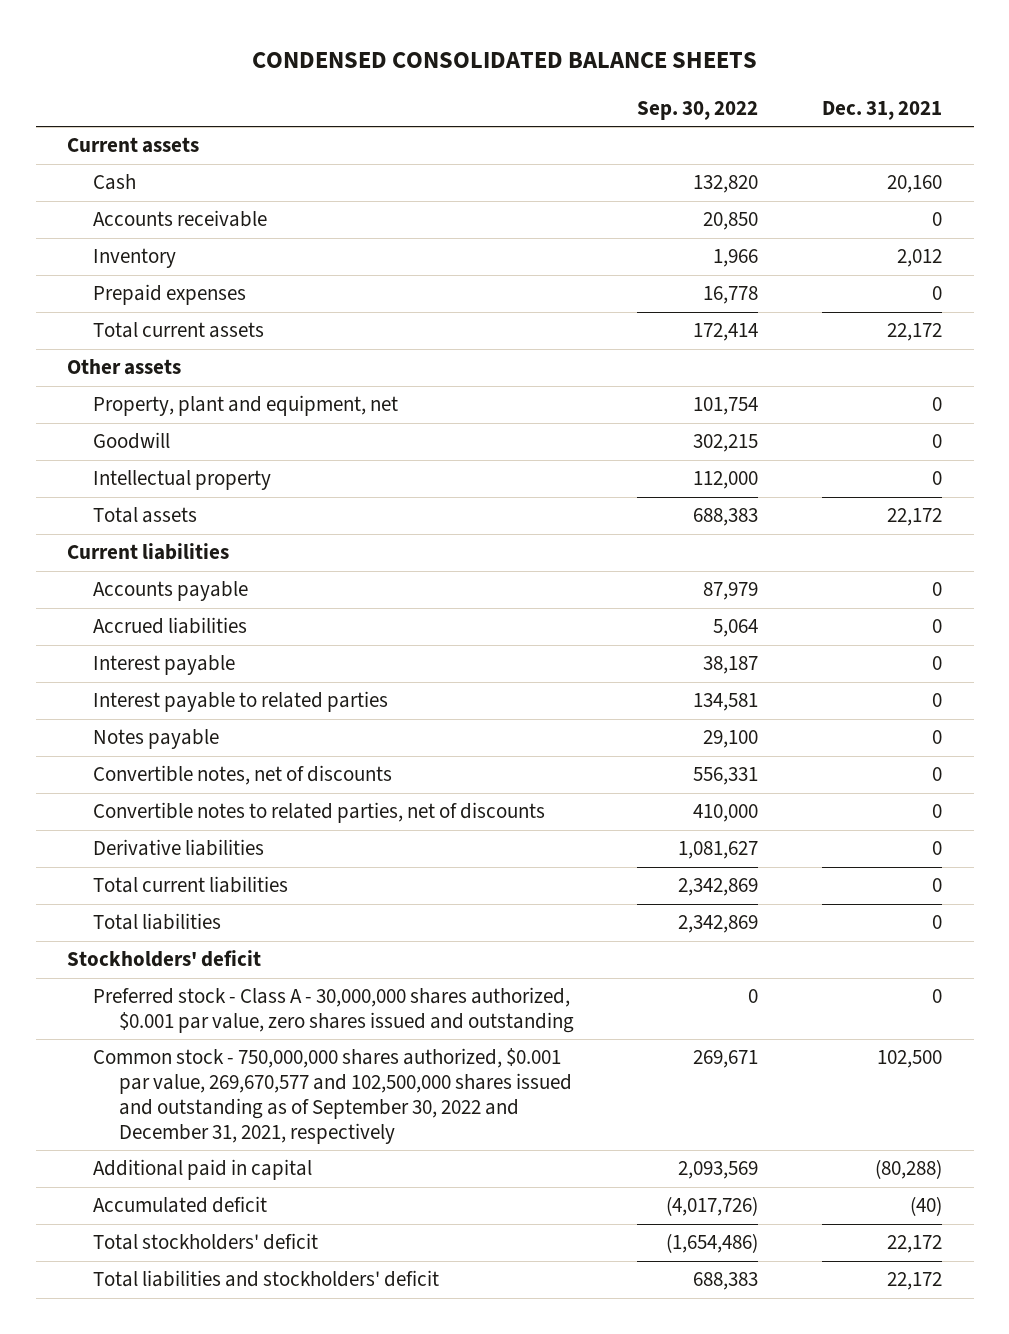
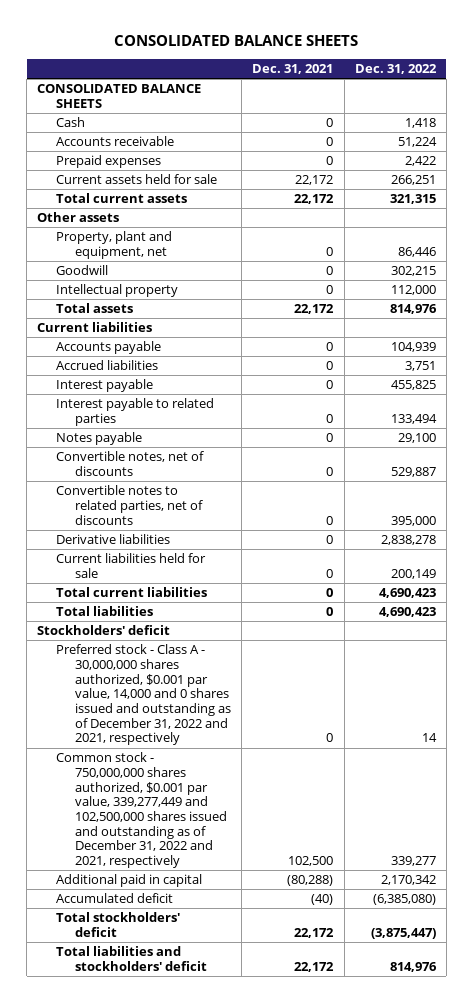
[251,52,757,69] CONDENSED CONSOLIDATED BALANCE SHEETS -> [114,35,359,47] CONSOLIDATED BALANCE SHEETS
[637,100,759,120] Sep. 30, 2022 -> none
none -> [354,64,437,75] Dec. 31, 2022
[67,137,200,154] Current assets -> none
none -> [37,84,202,108] CONSOLIDATED BALANCE SHEETS
[886,175,942,194] 20,160 -> [326,118,334,128] 0
[93,248,177,269] Inventory -> none
none -> [56,174,218,185] Current assets held for sale
none -> [56,553,207,578] Current liabilities held for sale
[93,987,574,1034] Preferred stock - Class A - 30,000,000 shares authorized, $0.001 par value, zero shares issued and outstanding -> [56,644,232,746] Preferred stock - Class A - 30,000,000 shares authorized, $0.001 par value, 14,000 and 0 shares issued and outstanding as of December 31, 2022 and 2021, respectively
[93,1048,572,1145] Common stock - 750,000,000 shares authorized, $0.001 par value, 269,670,577 and 102,500,000 shares issued and outstanding as of September 30, 2022 and December 31, 2021, respectively -> [56,752,228,869] Common stock - 750,000,000 shares authorized, $0.001 par value, 339,277,449 and 102,500,000 shares issued and outstanding as of December 31, 2022 and 2021, respectively

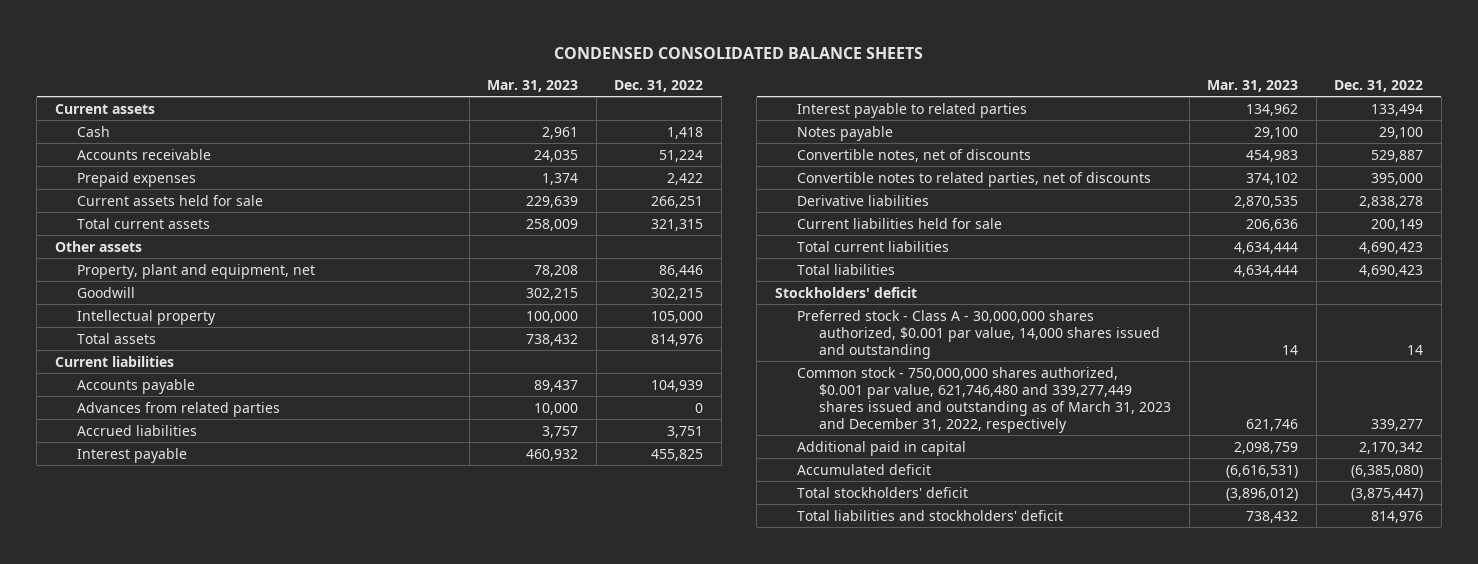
[114,35,359,47] CONSOLIDATED BALANCE SHEETS -> [554,46,924,59] CONDENSED CONSOLIDATED BALANCE SHEETS
[252,64,334,75] Dec. 31, 2021 -> none
none -> [487,79,579,92] Mar. 31, 2023
[37,84,202,108] CONSOLIDATED BALANCE SHEETS -> none
none -> [55,103,156,114] Current assets
[390,285,436,296] 112,000 -> [651,310,704,323] 105,000
none -> [77,401,281,417] Advances from related parties
[56,644,232,746] Preferred stock - Class A - 30,000,000 shares authorized, $0.001 par value, 14,000 and 0 shares issued and outstanding as of December 31, 2022 and 2021, respectively -> [797,309,1161,359] Preferred stock - Class A - 30,000,000 shares authorized, $0.001 par value, 14,000 shares issued and outstanding
[56,752,228,869] Common stock - 750,000,000 shares authorized, $0.001 par value, 339,277,449 and 102,500,000 shares issued and outstanding as of December 31, 2022 and 2021, respectively -> [797,366,1172,433] Common stock - 750,000,000 shares authorized, $0.001 par value, 621,746,480 and 339,277,449 shares issued and outstanding as of March 31, 2023 and December 31, 2022, respectively

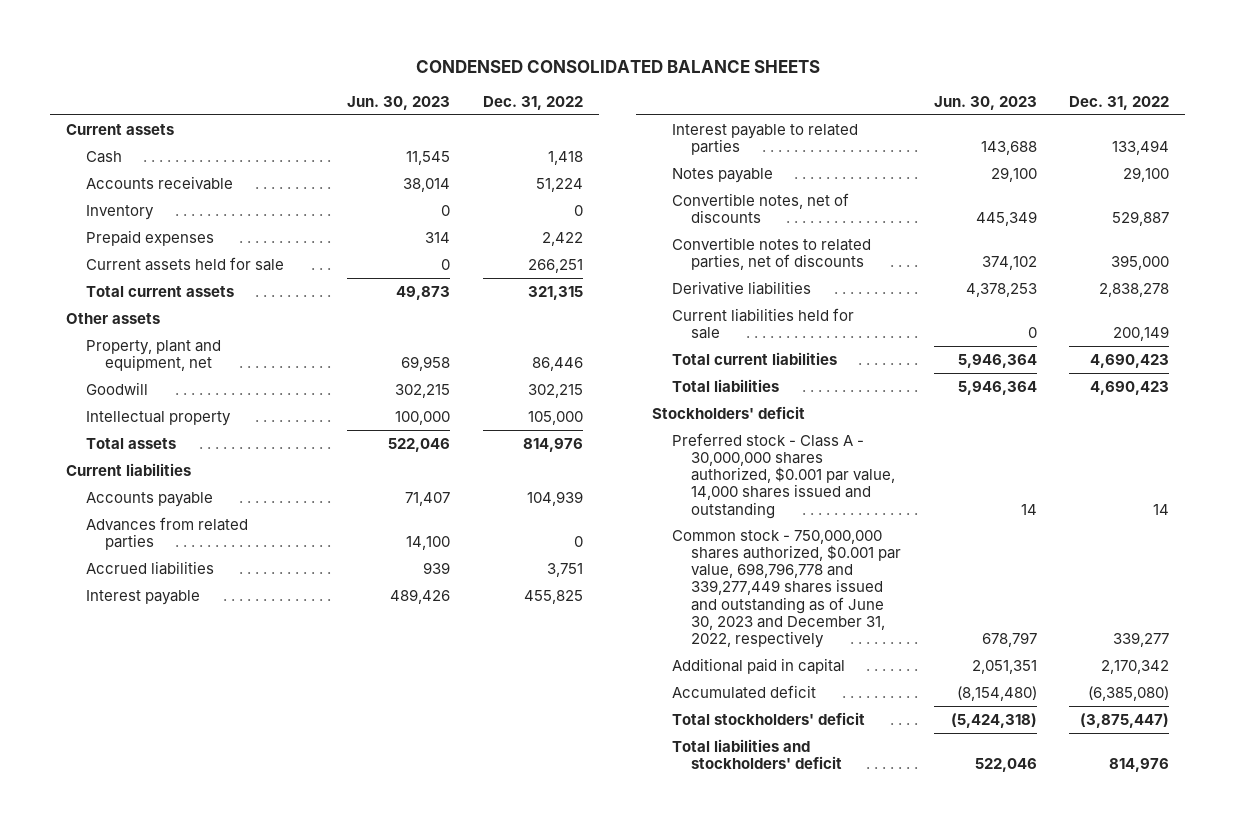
[487,79,579,92] Mar. 31, 2023 -> none
none -> [347,95,451,110] Jun. 30, 2023
none -> [85,204,154,220] Inventory
[797,366,1172,433] Common stock - 750,000,000 shares authorized, $0.001 par value, 621,746,480 and 339,277,449 shares issued and outstanding as of March 31, 2023 and December 31, 2022, respectively -> [671,529,902,649] Common stock - 750,000,000 shares authorized, $0.001 par value, 698,796,778 and 339,277,449 shares issued and outstanding as of June 30, 2023 and December 31, 2022, respectively

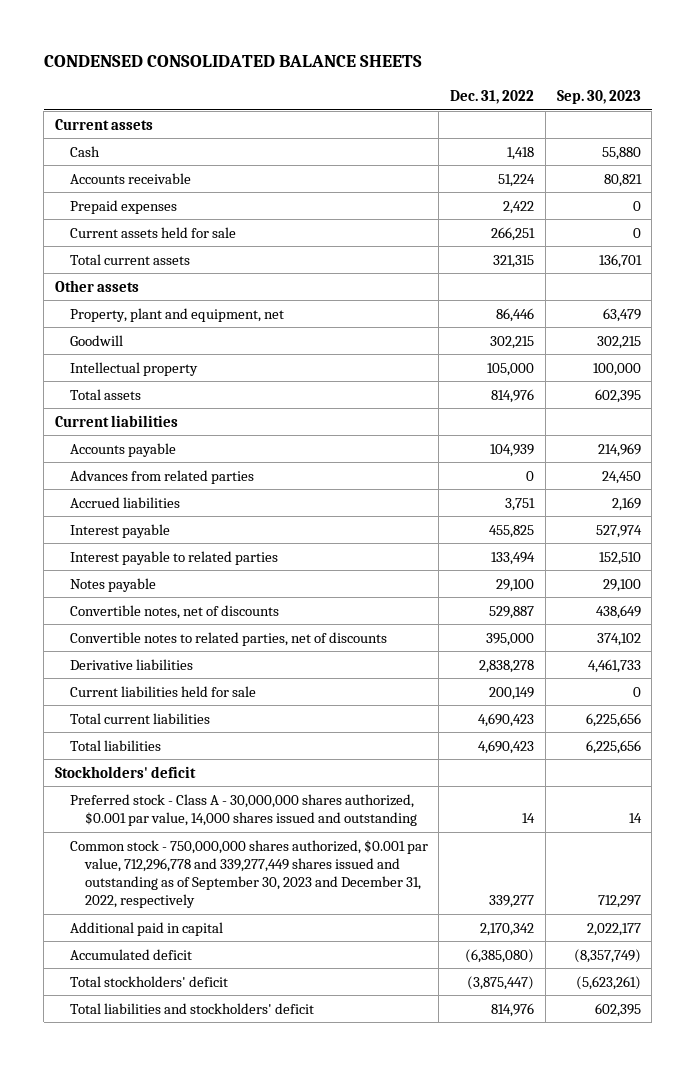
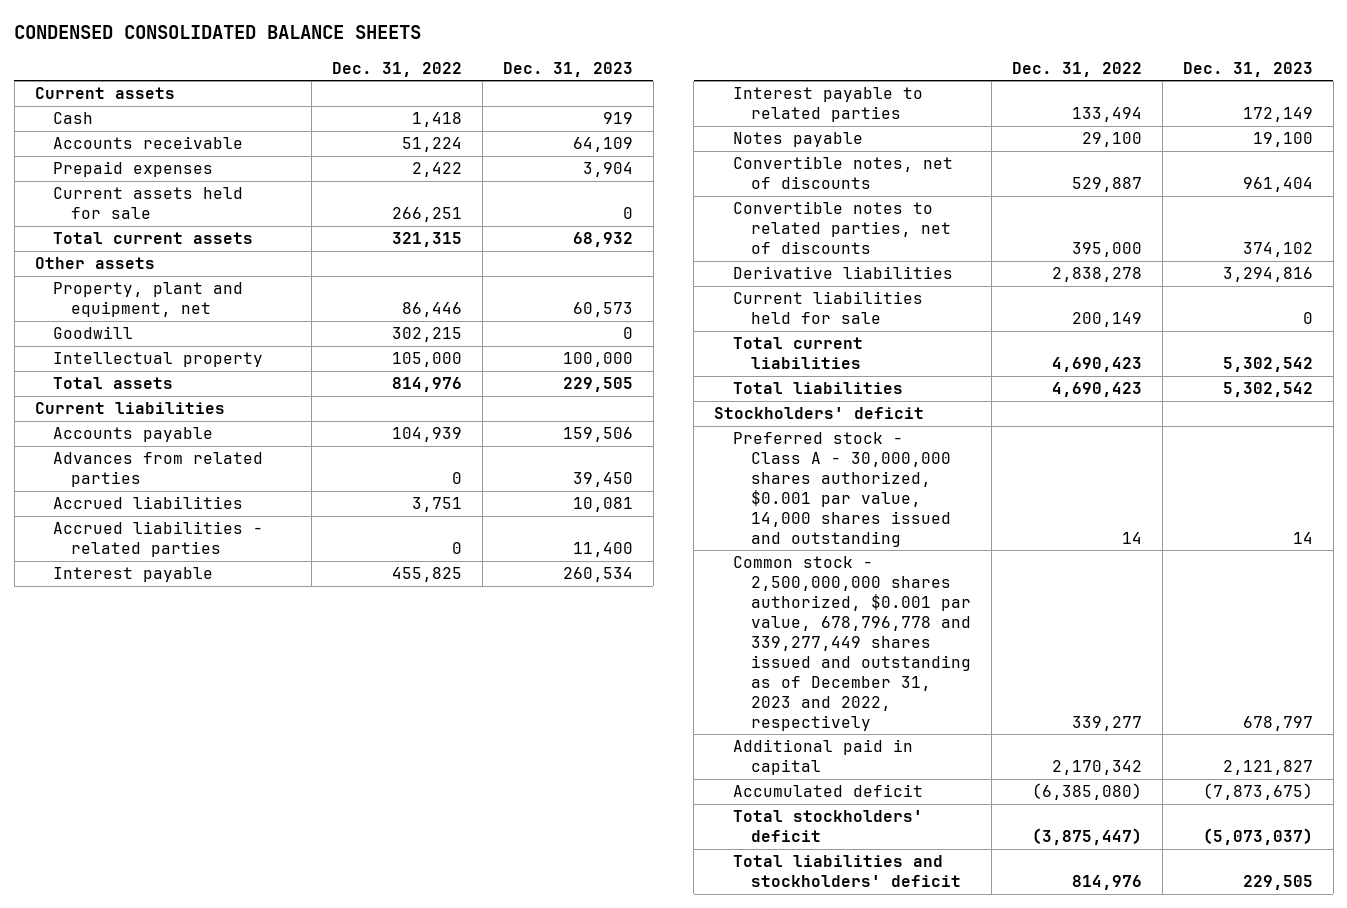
[556,90,641,105] Sep. 30, 2023 -> none
none -> [502,61,633,77] Dec. 31, 2023
none -> [52,521,263,558] Accrued liabilities - related parties
[69,839,428,908] Common stock - 750,000,000 shares authorized, $0.001 par value, 712,296,778 and 339,277,449 shares issued and outstanding as of September 30, 2023 and December 31, 2022, respectively -> [732,556,971,731] Common stock - 2,500,000,000 shares authorized, $0.001 par value, 678,796,778 and 339,277,449 shares issued and outstanding as of December 31, 2023 and 2022, respectively

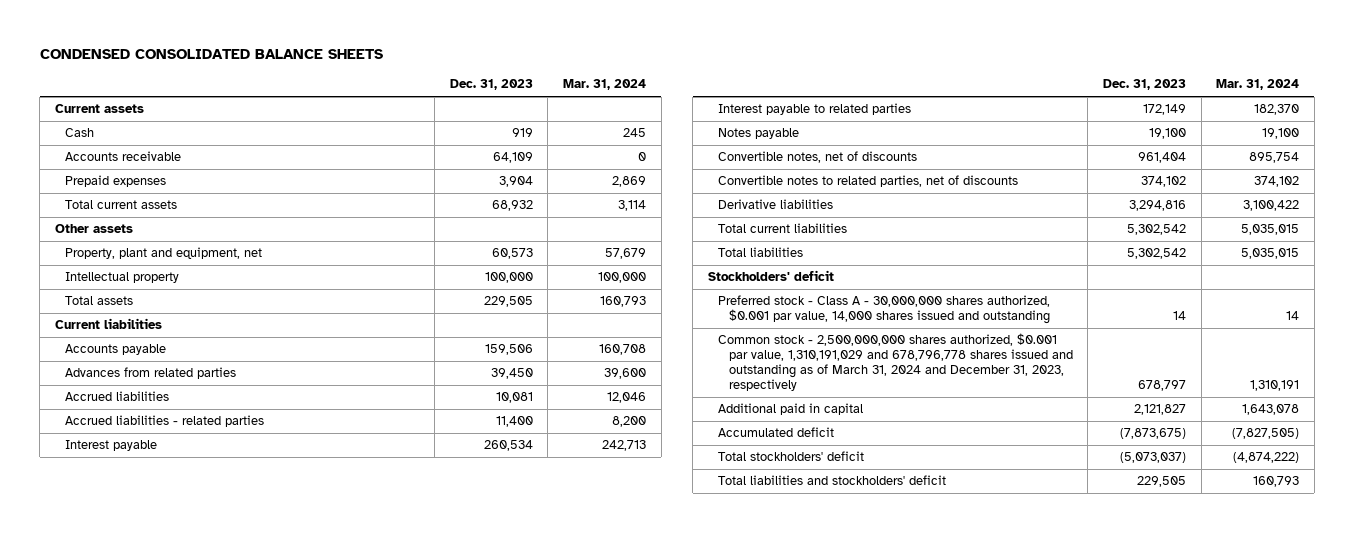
[331,61,462,77] Dec. 31, 2022 -> none
none -> [563,79,647,91] Mar. 31, 2024
[52,187,243,220] Current assets held for sale -> none
[52,326,133,340] Goodwill -> none
[732,291,923,325] Current liabilities held for sale -> none
[732,556,971,731] Common stock - 2,500,000,000 shares authorized, $0.001 par value, 678,796,778 and 339,277,449 shares issued and outstanding as of December 31, 2023 and 2022, respectively -> [718,333,1073,392] Common stock - 2,500,000,000 shares authorized, $0.001 par value, 1,310,191,029 and 678,796,778 shares issued and outstanding as of March 31, 2024 and December 31, 2023, respectively

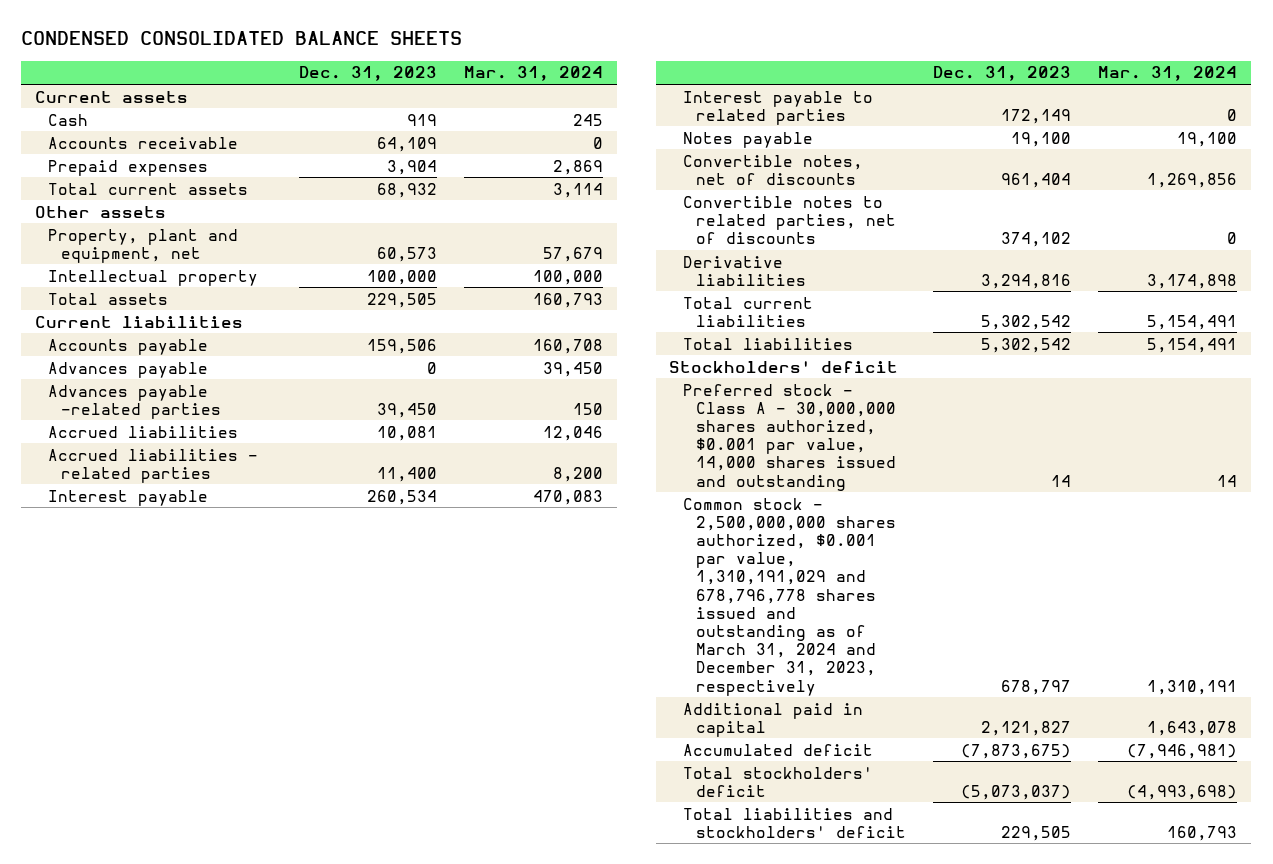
none -> [48,361,209,378] Advances payable
[65,367,237,380] Advances from related parties -> [48,384,222,419] Advances payable -related parties
[604,368,647,380] 39,600 -> [573,402,604,415] 150
[602,440,647,452] 242,713 -> [533,489,604,505] 470,083
[1254,104,1300,116] 182,370 -> [1227,108,1238,121] 0
[1249,152,1300,164] 895,754 -> [1147,172,1238,188] 1,269,856
[1254,176,1300,188] 374,102 -> [1227,231,1238,244] 0
[1243,200,1300,212] 3,100,422 -> [1147,273,1238,289] 3,174,898
[1241,224,1300,236] 5,035,015 -> [1147,314,1238,330] 5,154,491
[1241,248,1300,260] 5,035,015 -> [1147,337,1238,353] 5,154,491
[1232,428,1300,440] (7,827,505) -> [1127,743,1238,759] (7,946,981)
[1233,452,1300,464] (4,874,222) -> [1127,784,1238,800] (4,993,698)

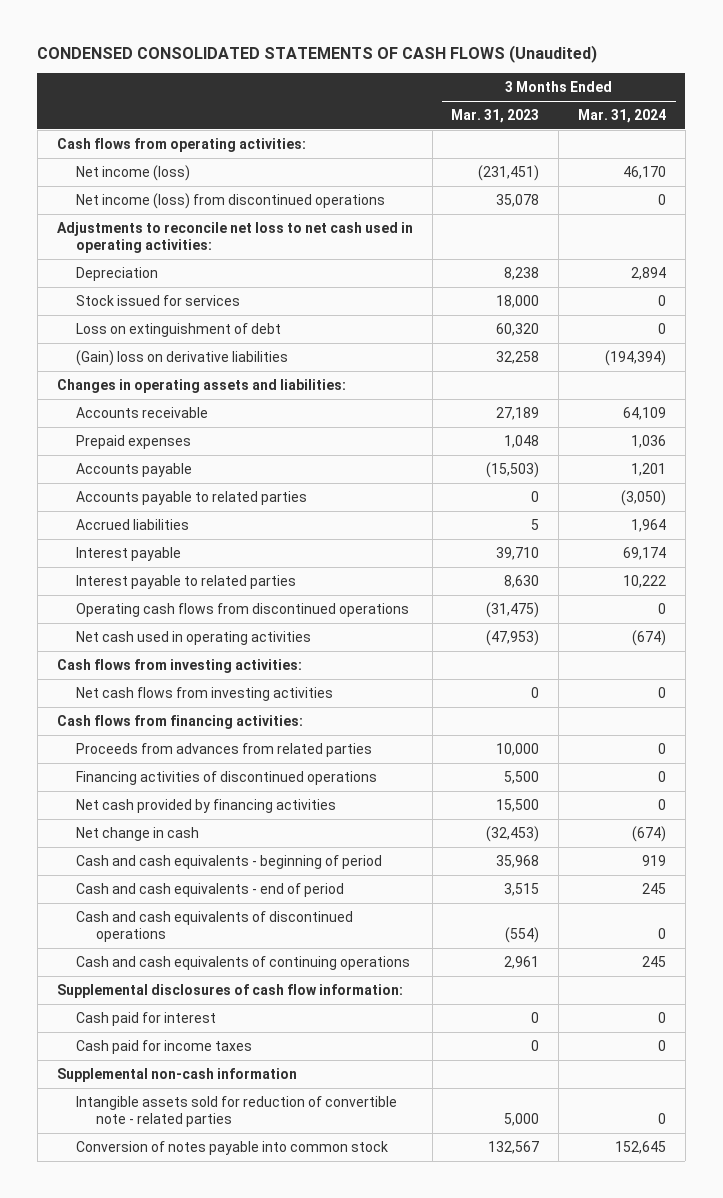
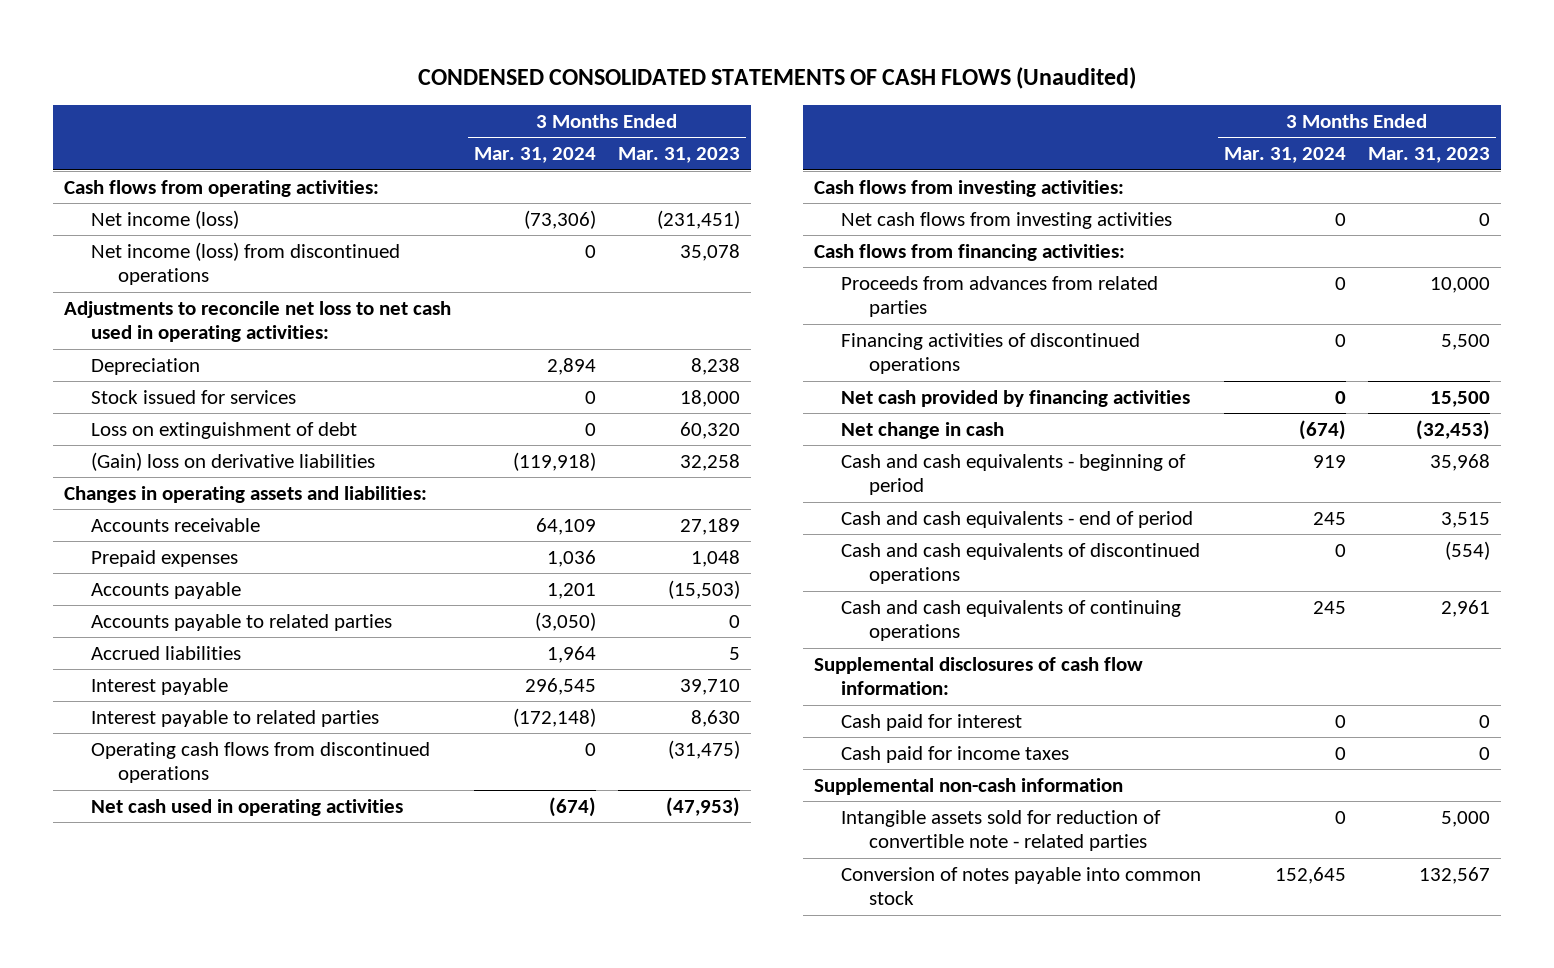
[622,165,666,179] 46,170 -> [523,209,596,229] (73,306)
[604,349,666,366] (194,394) -> [512,451,596,471] (119,918)
[622,546,666,560] 69,174 -> [524,677,596,695] 296,545
[622,574,666,588] 10,222 -> [512,707,596,727] (172,148)

